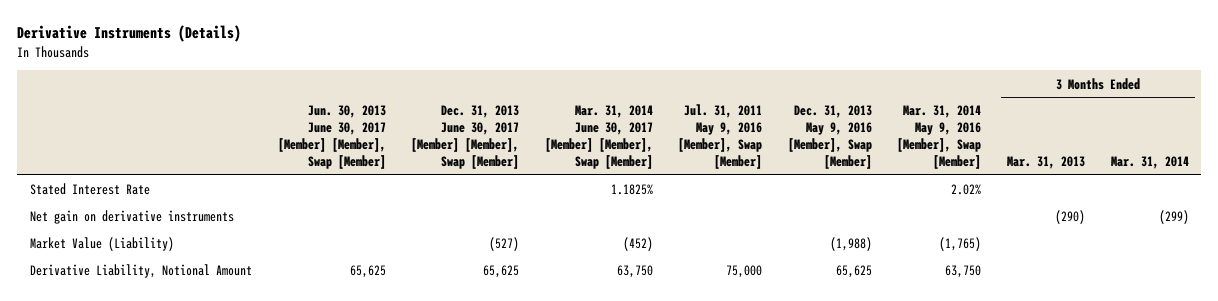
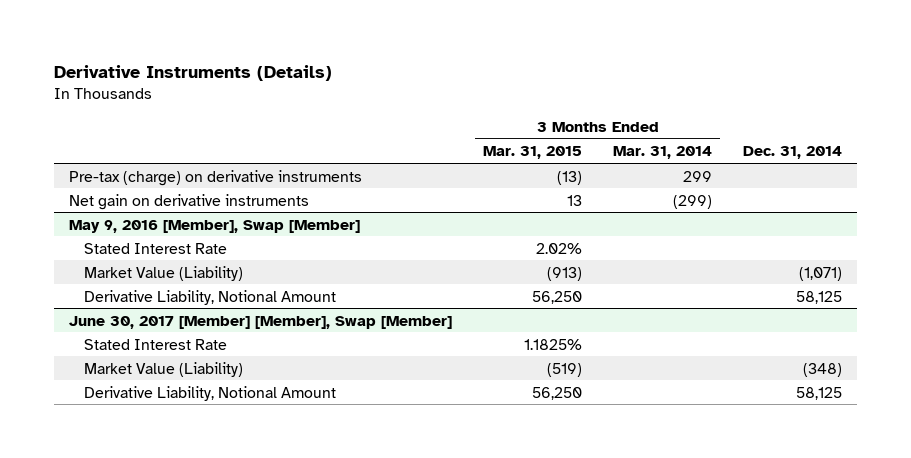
[277,105,386,170] Jun. 30, 2013 June 30, 2017 [Member] [Member], Swap [Member] -> none
[411,105,520,170] Dec. 31, 2013 June 30, 2017 [Member] [Member], Swap [Member] -> none
[544,105,653,170] Mar. 31, 2014 June 30, 2017 [Member] [Member], Swap [Member] -> none
[678,104,763,170] Jul. 31, 2011 May 9, 2016 [Member], Swap [Member] -> none
[787,105,872,170] Dec. 31, 2013 May 9, 2016 [Member], Swap [Member] -> none
[897,105,982,170] Mar. 31, 2014 May 9, 2016 [Member], Swap [Member] -> none
[1006,156,1085,170] Mar. 31, 2013 -> none
none -> [483,146,583,160] Mar. 31, 2015
none -> [742,146,842,160] Dec. 31, 2014
[29,183,150,196] Stated Interest Rate -> none
none -> [69,169,363,186] Pre-tax (charge) on derivative instruments
[29,237,174,252] Market Value (Liability) -> none
[29,264,252,279] Derivative Liability, Notional Amount -> none
none -> [69,219,361,233] May 9, 2016 [Member], Swap [Member]
none -> [83,242,227,254] Stated Interest Rate
none -> [83,265,243,281] Market Value (Liability)
none -> [83,289,336,305] Derivative Liability, Notional Amount
none -> [69,315,453,329] June 30, 2017 [Member] [Member], Swap [Member]
none -> [83,338,227,350] Stated Interest Rate
none -> [83,361,243,377] Market Value (Liability)
none -> [83,385,336,401] Derivative Liability, Notional Amount

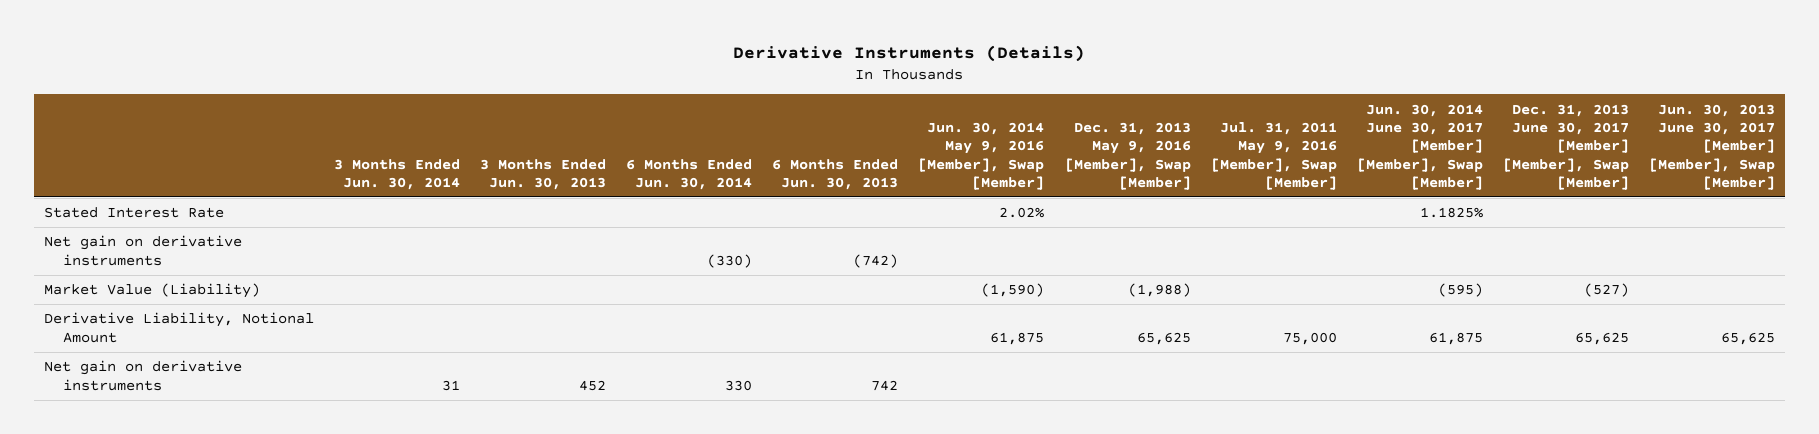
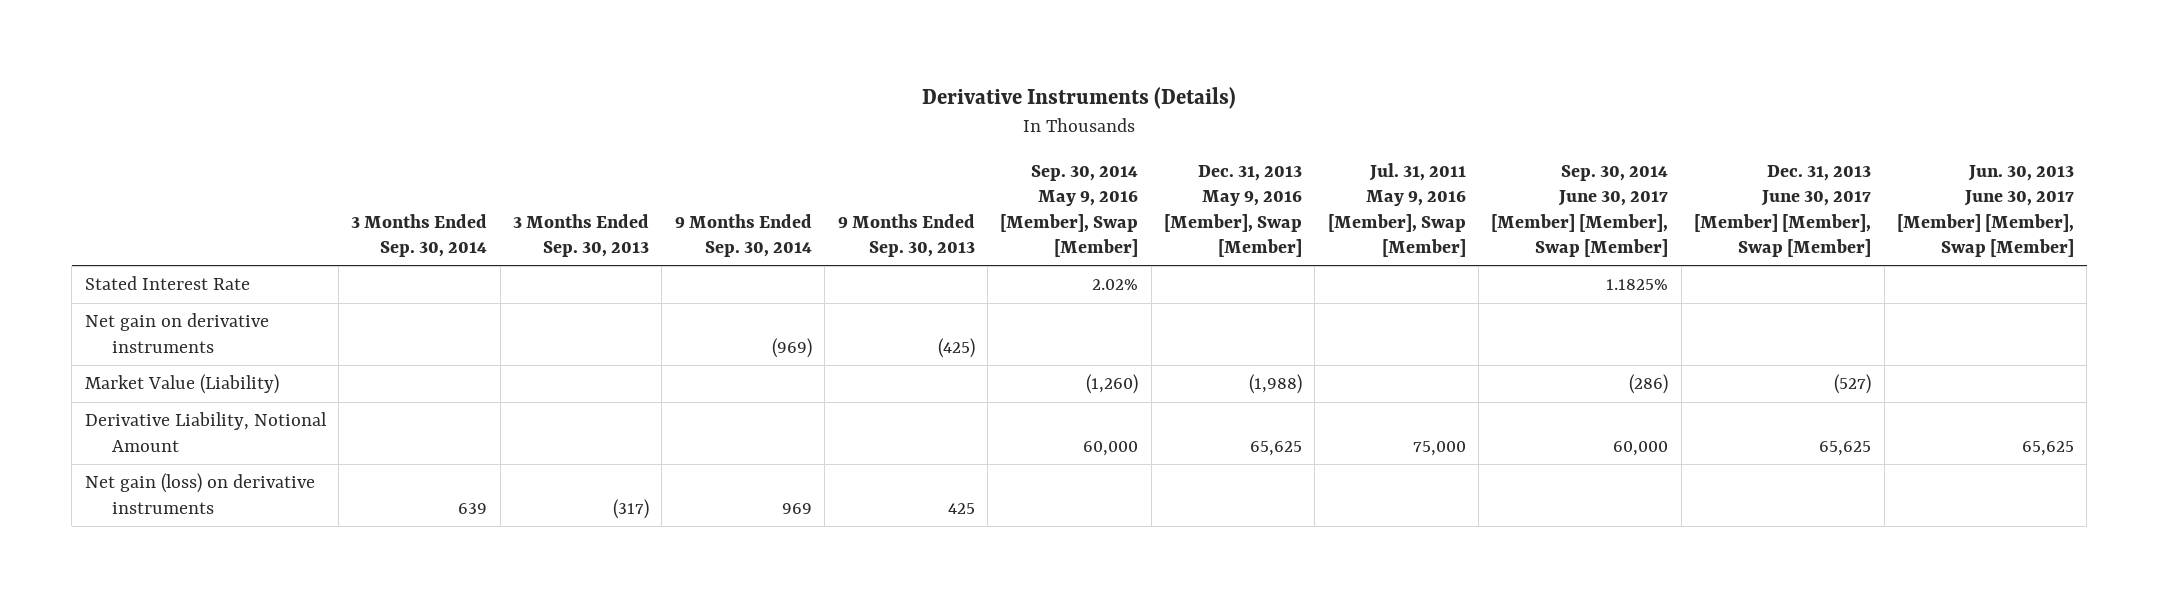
[333,158,460,190] 3 Months Ended Jun. 30, 2014 -> none
[480,158,607,190] 3 Months Ended Jun. 30, 2013 -> none
[626,158,753,190] 6 Months Ended Jun. 30, 2014 -> none
[772,158,899,190] 6 Months Ended Jun. 30, 2013 -> none
[918,121,1045,190] Jun. 30, 2014 May 9, 2016 [Member], Swap [Member] -> none
[1356,103,1483,190] Jun. 30, 2014 June 30, 2017 [Member] [Member], Swap [Member] -> none
none -> [351,213,488,258] 3 Months Ended Sep. 30, 2014
none -> [513,213,650,258] 3 Months Ended Sep. 30, 2013
none -> [674,213,812,258] 9 Months Ended Sep. 30, 2014
none -> [837,213,975,258] 9 Months Ended Sep. 30, 2013
none -> [1000,164,1139,258] Sep. 30, 2014 May 9, 2016 [Member], Swap [Member]
none -> [1491,164,1669,258] Sep. 30, 2014 June 30, 2017 [Member] [Member], Swap [Member]
[43,360,242,391] Net gain on derivative instruments -> [84,473,315,514] Net gain (loss) on derivative instruments

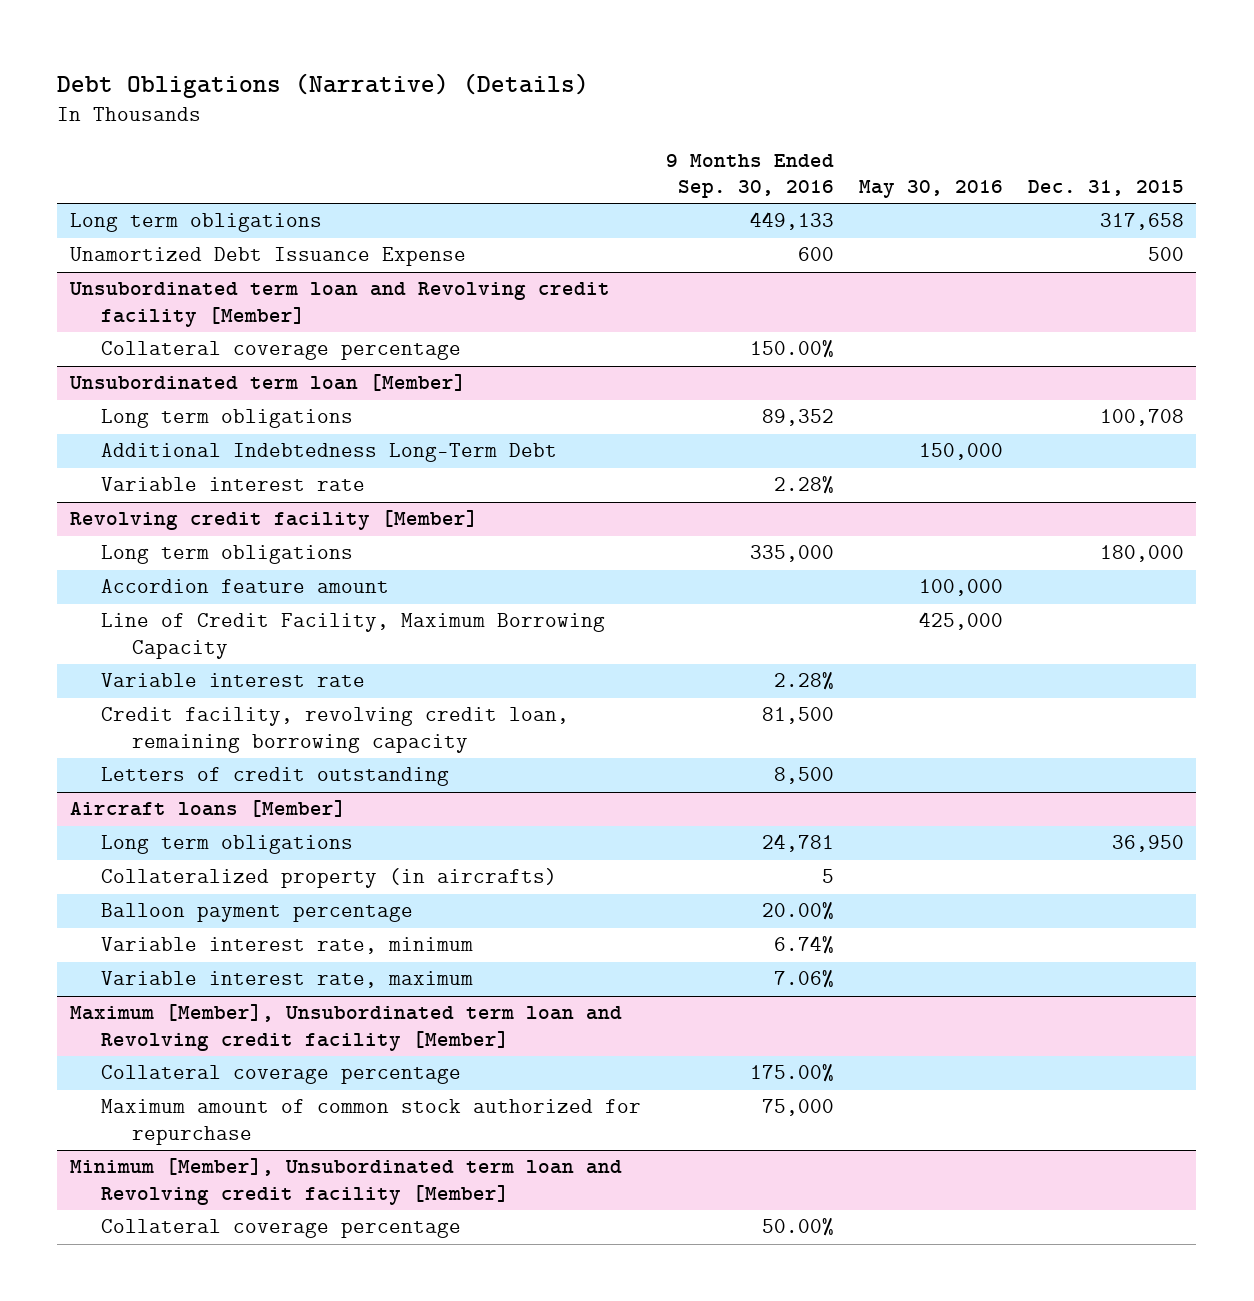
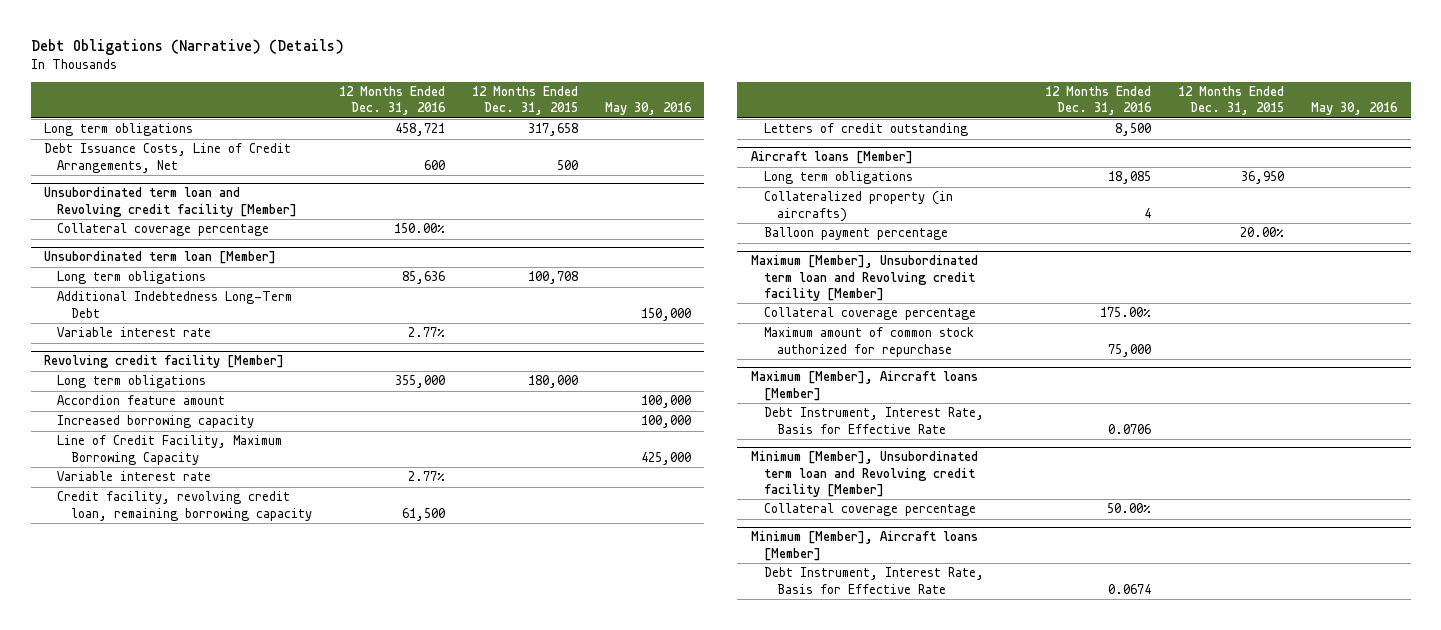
[665,153,834,199] 9 Months Ended Sep. 30, 2016 -> none
[1027,180,1184,197] Dec. 31, 2015 -> none
none -> [338,86,446,116] 12 Months Ended Dec. 31, 2016
none -> [471,86,578,116] 12 Months Ended Dec. 31, 2015
[69,247,466,267] Unamortized Debt Issuance Expense -> none
none -> [44,143,292,173] Debt Issuance Costs, Line of Credit Arrangements, Net
none -> [57,415,255,429] Increased borrowing capacity
[100,937,473,955] Variable interest rate, minimum -> none
[100,971,473,989] Variable interest rate, maximum -> none
none -> [750,371,978,401] Maximum [Member], Aircraft loans [Member]
none -> [763,407,984,434] Debt Instrument, Interest Rate, Basis for Effective Rate
none -> [750,531,978,561] Minimum [Member], Aircraft loans [Member]
none -> [763,567,984,594] Debt Instrument, Interest Rate, Basis for Effective Rate

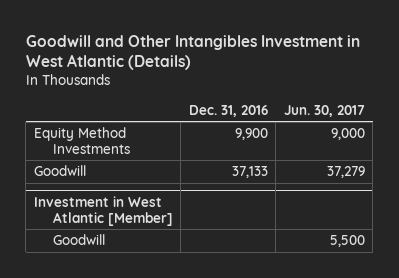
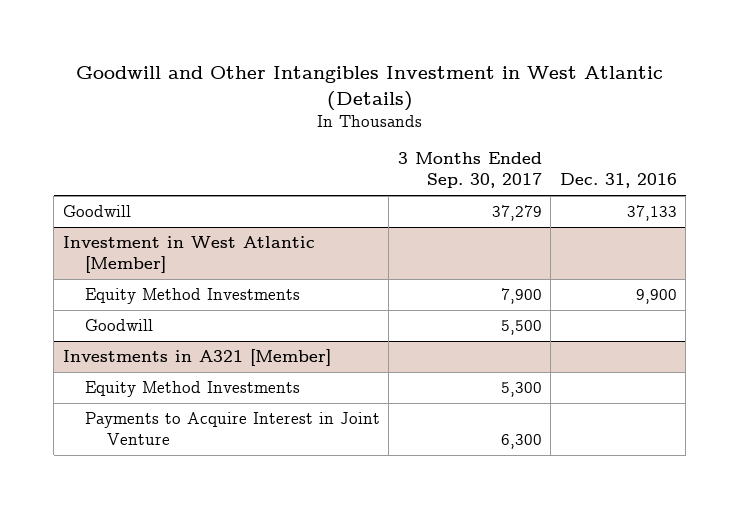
[283,104,365,117] Jun. 30, 2017 -> none
none -> [397,152,542,189] 3 Months Ended Sep. 30, 2017
[33,127,130,154] Equity Method Investments -> none
none -> [84,288,300,305] Equity Method Investments
none -> [62,349,331,367] Investments in A321 [Member]
none -> [84,381,300,398] Equity Method Investments
none -> [84,412,380,446] Payments to Acquire Interest in Joint Venture

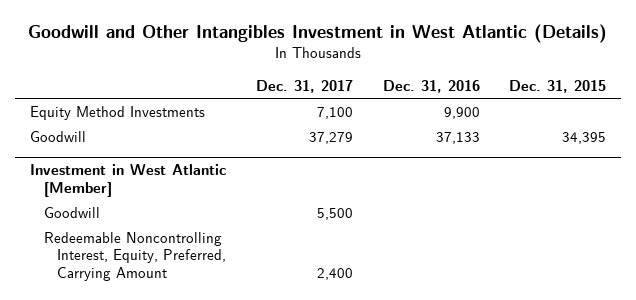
[397,152,542,189] 3 Months Ended Sep. 30, 2017 -> none
none -> [256,79,354,93] Dec. 31, 2017
none -> [509,79,607,93] Dec. 31, 2015
none -> [29,105,205,120] Equity Method Investments
[84,288,300,305] Equity Method Investments -> none
[62,349,331,367] Investments in A321 [Member] -> none
[84,381,300,398] Equity Method Investments -> none
[84,412,380,446] Payments to Acquire Interest in Joint Venture -> none
none -> [43,231,227,281] Redeemable Noncontrolling Interest, Equity, Preferred, Carrying Amount

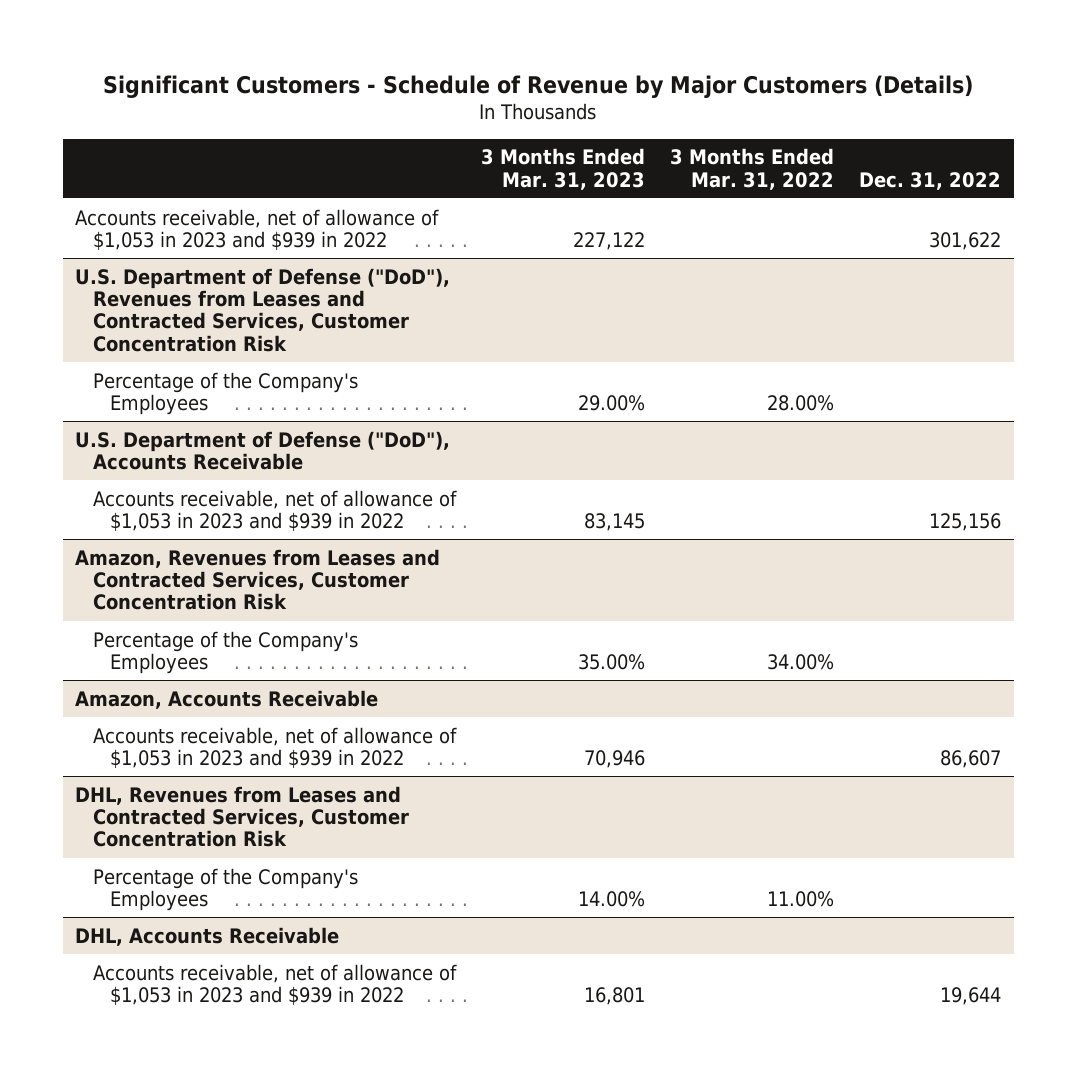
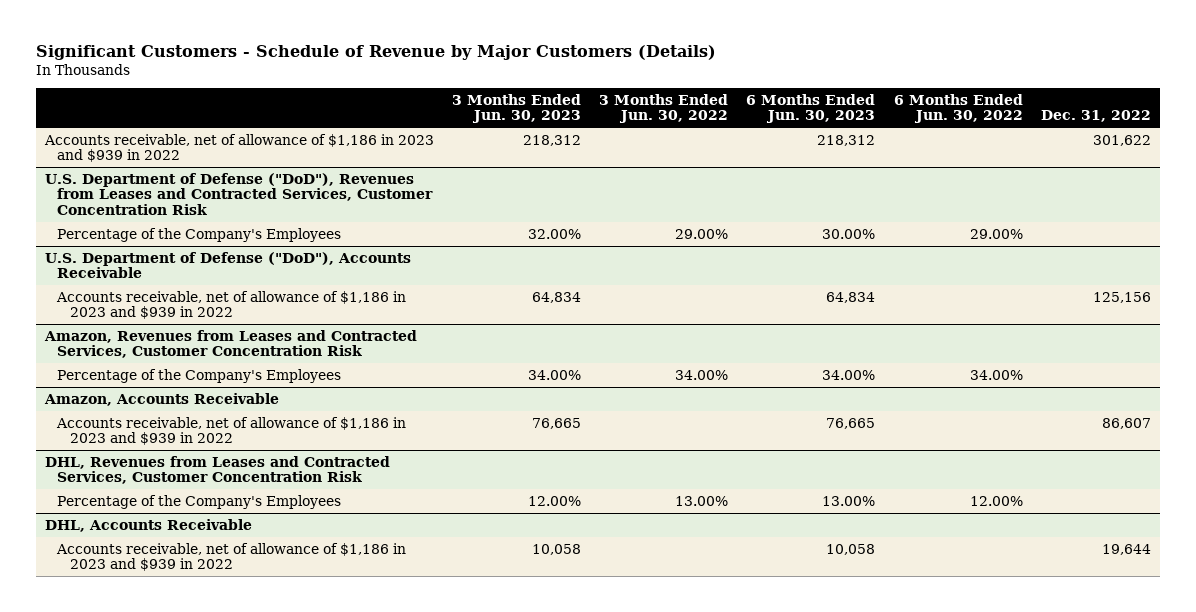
[480,148,645,190] 3 Months Ended Mar. 31, 2023 -> none
[670,148,835,190] 3 Months Ended Mar. 31, 2022 -> none
none -> [452,93,582,124] 3 Months Ended Jun. 30, 2023
none -> [599,93,729,124] 3 Months Ended Jun. 30, 2022
none -> [746,93,876,124] 6 Months Ended Jun. 30, 2023
none -> [893,93,1023,124] 6 Months Ended Jun. 30, 2022
[75,208,440,250] Accounts receivable, net of allowance of $1,053 in 2023 and $939 in 2022 -> [44,133,435,163] Accounts receivable, net of allowance of $1,186 in 2023 and $939 in 2022
[92,489,457,531] Accounts receivable, net of allowance of $1,053 in 2023 and $939 in 2022 -> [56,290,407,320] Accounts receivable, net of allowance of $1,186 in 2023 and $939 in 2022
[92,726,457,768] Accounts receivable, net of allowance of $1,053 in 2023 and $939 in 2022 -> [56,416,407,446] Accounts receivable, net of allowance of $1,186 in 2023 and $939 in 2022
[92,963,457,1005] Accounts receivable, net of allowance of $1,053 in 2023 and $939 in 2022 -> [56,542,407,572] Accounts receivable, net of allowance of $1,186 in 2023 and $939 in 2022

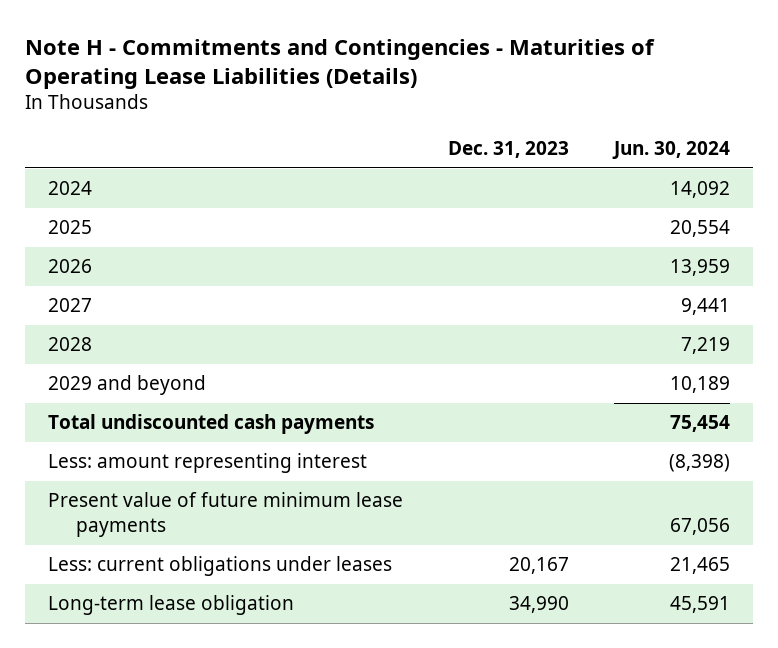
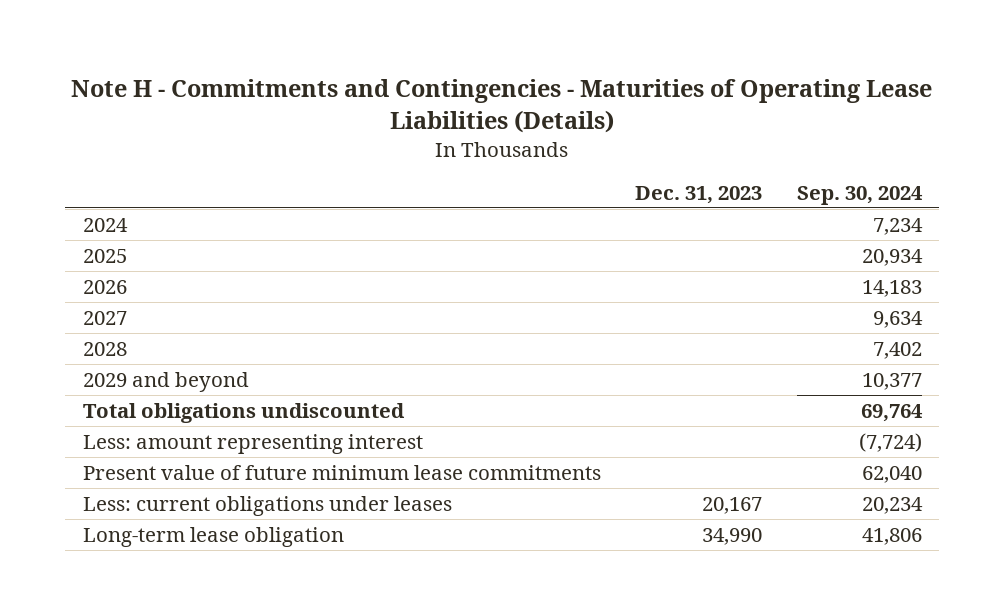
[612,140,731,159] Jun. 30, 2024 -> none
none -> [796,185,923,205] Sep. 30, 2024
[47,414,374,435] Total undiscounted cash payments -> [82,402,405,423] Total obligations undiscounted
[47,492,403,537] Present value of future minimum lease payments -> [82,464,601,480] Present value of future minimum lease commitments

